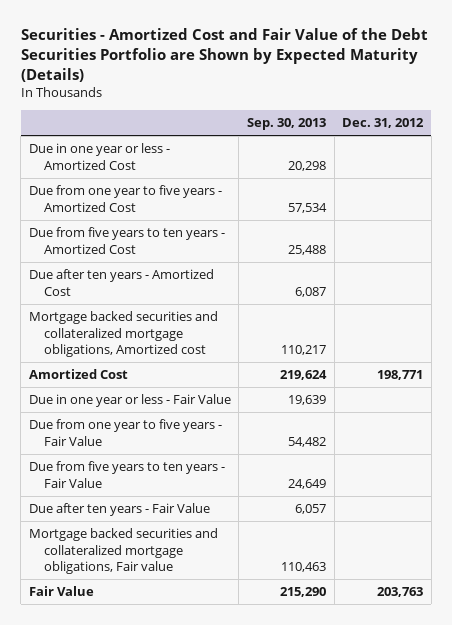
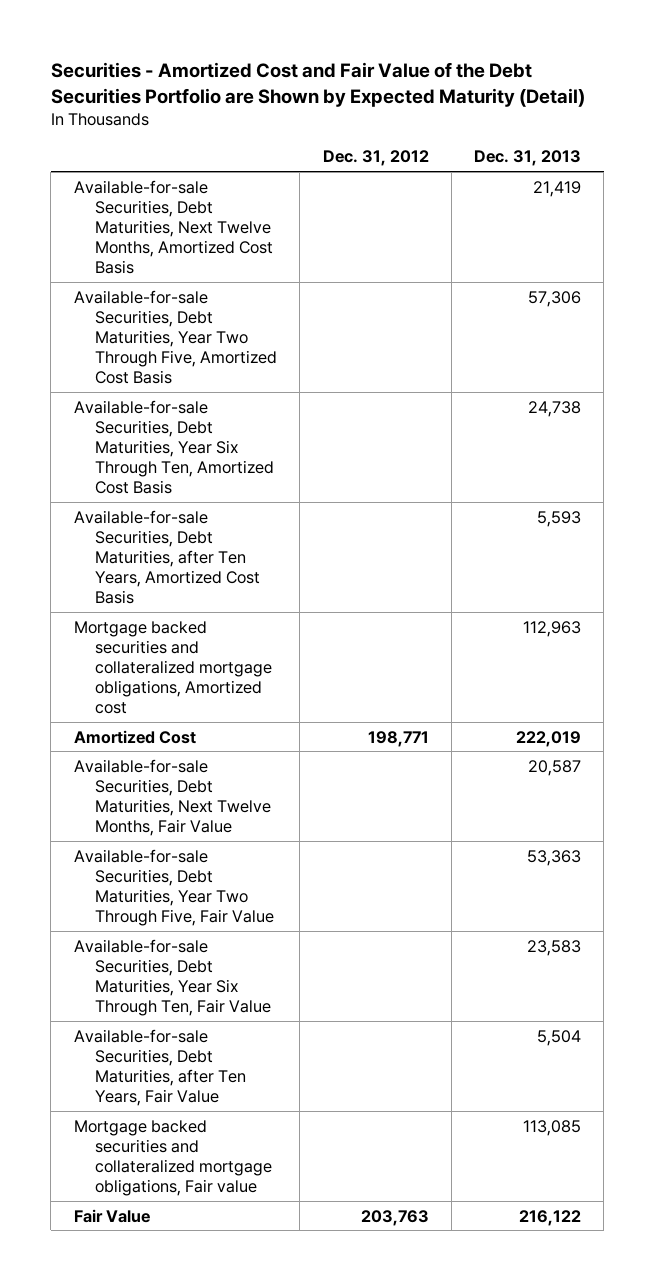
[20,28,428,82] Securities - Amortized Cost and Fair Value of the Debt Securities Portfolio are Shown by Expected Maturity (Details) -> [50,61,585,107] Securities - Amortized Cost and Fair Value of the Debt Securities Portfolio are Shown by Expected Maturity (Detail)
[246,117,326,130] Sep. 30, 2013 -> none
none -> [473,150,581,167] Dec. 31, 2013
[28,143,170,170] Due in one year or less - Amortized Cost -> [73,179,274,275] Available-for-sale Securities, Debt Maturities, Next Twelve Months, Amortized Cost Basis
[28,185,222,212] Due from one year to five years - Amortized Cost -> [73,289,278,385] Available-for-sale Securities, Debt Maturities, Year Two Through Five, Amortized Cost Basis
[28,227,225,254] Due from five years to ten years - Amortized Cost -> [73,399,275,495] Available-for-sale Securities, Debt Maturities, Year Six Through Ten, Amortized Cost Basis
[28,269,214,296] Due after ten years - Amortized Cost -> [73,509,261,605] Available-for-sale Securities, Debt Maturities, after Ten Years, Amortized Cost Basis
[28,394,231,408] Due in one year or less - Fair Value -> [73,758,272,837] Available-for-sale Securities, Debt Maturities, Next Twelve Months, Fair Value
[28,419,222,446] Due from one year to five years - Fair Value -> [73,848,275,927] Available-for-sale Securities, Debt Maturities, Year Two Through Five, Fair Value
[28,461,225,488] Due from five years to ten years - Fair Value -> [73,938,272,1017] Available-for-sale Securities, Debt Maturities, Year Six Through Ten, Fair Value
[28,503,210,517] Due after ten years - Fair Value -> [73,1028,247,1107] Available-for-sale Securities, Debt Maturities, after Ten Years, Fair Value

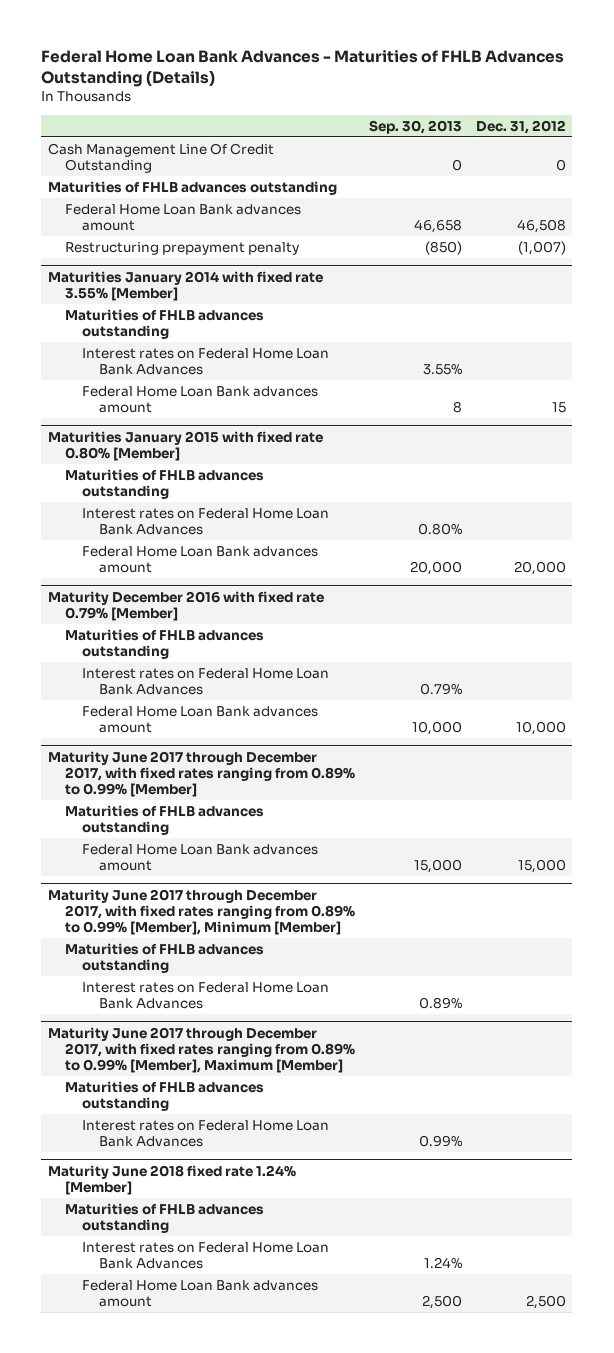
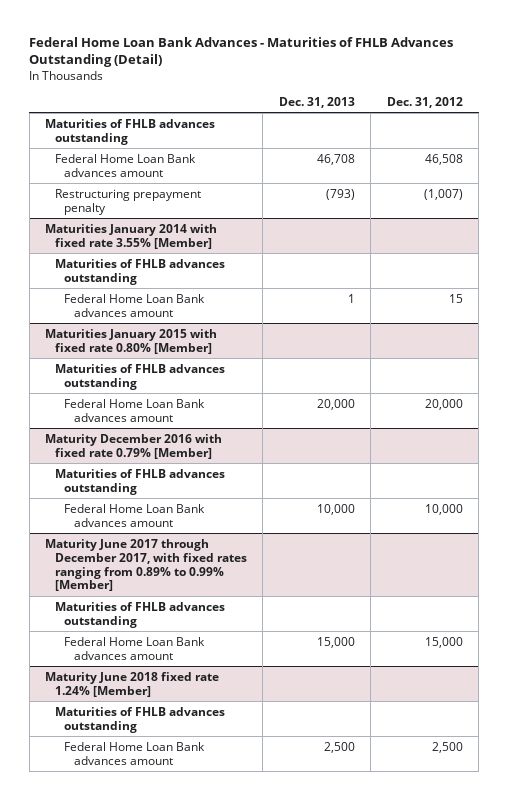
[41,50,565,88] Federal Home Loan Bank Advances - Maturities of FHLB Advances Outstanding (Details) -> [29,36,454,68] Federal Home Loan Bank Advances - Maturities of FHLB Advances Outstanding (Detail)
[368,119,462,134] Sep. 30, 2013 -> none
none -> [278,96,355,108] Dec. 31, 2013
[48,142,275,173] Cash Management Line Of Credit Outstanding -> none
[82,347,330,375] Interest rates on Federal Home Loan Bank Advances -> none
[82,507,330,535] Interest rates on Federal Home Loan Bank Advances -> none
[82,667,330,695] Interest rates on Federal Home Loan Bank Advances -> none
[48,888,356,935] Maturity June 2017 through December 2017, with fixed rates ranging from 0.89% to 0.99% [Member], Minimum [Member] -> none
[65,942,265,973] Maturities of FHLB advances outstanding -> none
[82,981,330,1009] Interest rates on Federal Home Loan Bank Advances -> none
[48,1026,356,1073] Maturity June 2017 through December 2017, with fixed rates ranging from 0.89% to 0.99% [Member], Maximum [Member] -> none
[65,1080,265,1111] Maturities of FHLB advances outstanding -> none
[82,1119,330,1147] Interest rates on Federal Home Loan Bank Advances -> none
[82,1241,330,1269] Interest rates on Federal Home Loan Bank Advances -> none

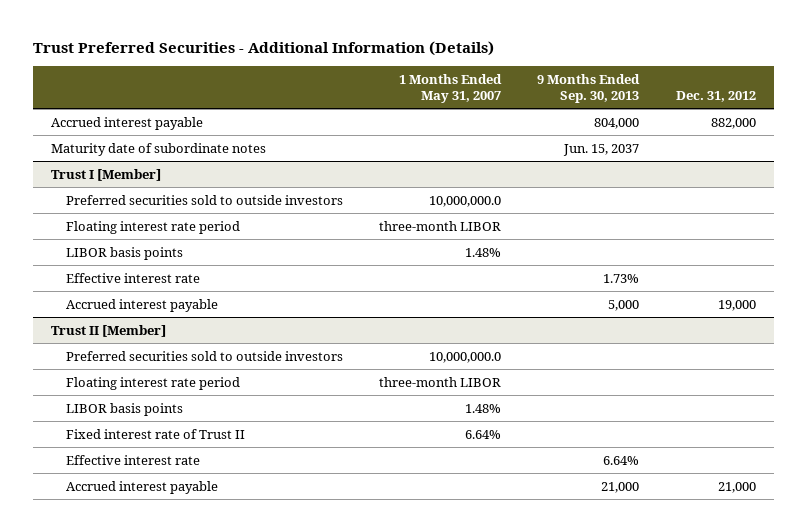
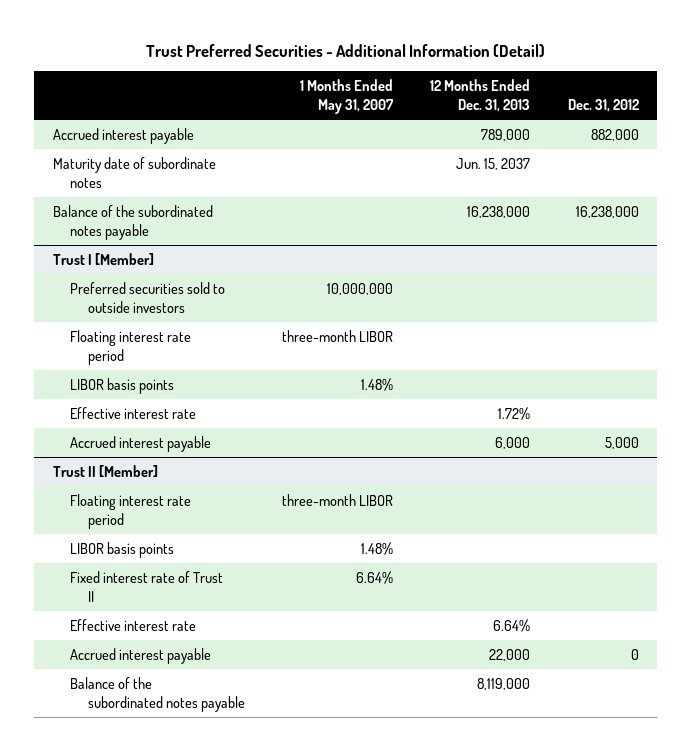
[32,41,494,57] Trust Preferred Securities - Additional Information (Details) -> [145,43,545,57] Trust Preferred Securities - Additional Information (Detail)
[537,73,641,103] 9 Months Ended Sep. 30, 2013 -> none
none -> [430,79,531,113] 12 Months Ended Dec. 31, 2013
none -> [53,204,214,240] Balance of the subordinated notes payable
[429,195,502,207] 10,000,000.0 -> [326,282,393,295] 10,000,000
[717,299,756,311] 19,000 -> [604,436,639,449] 5,000
[66,350,344,361] Preferred securities sold to outside investors -> none
[717,481,756,493] 21,000 -> [630,648,639,660] 0
none -> [70,676,245,712] Balance of the subordinated notes payable

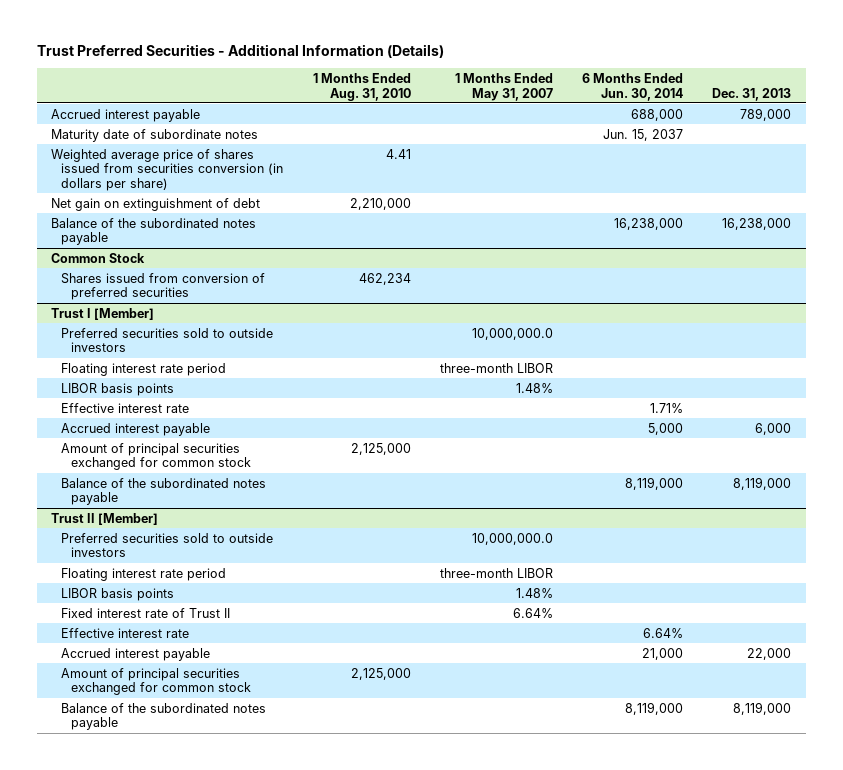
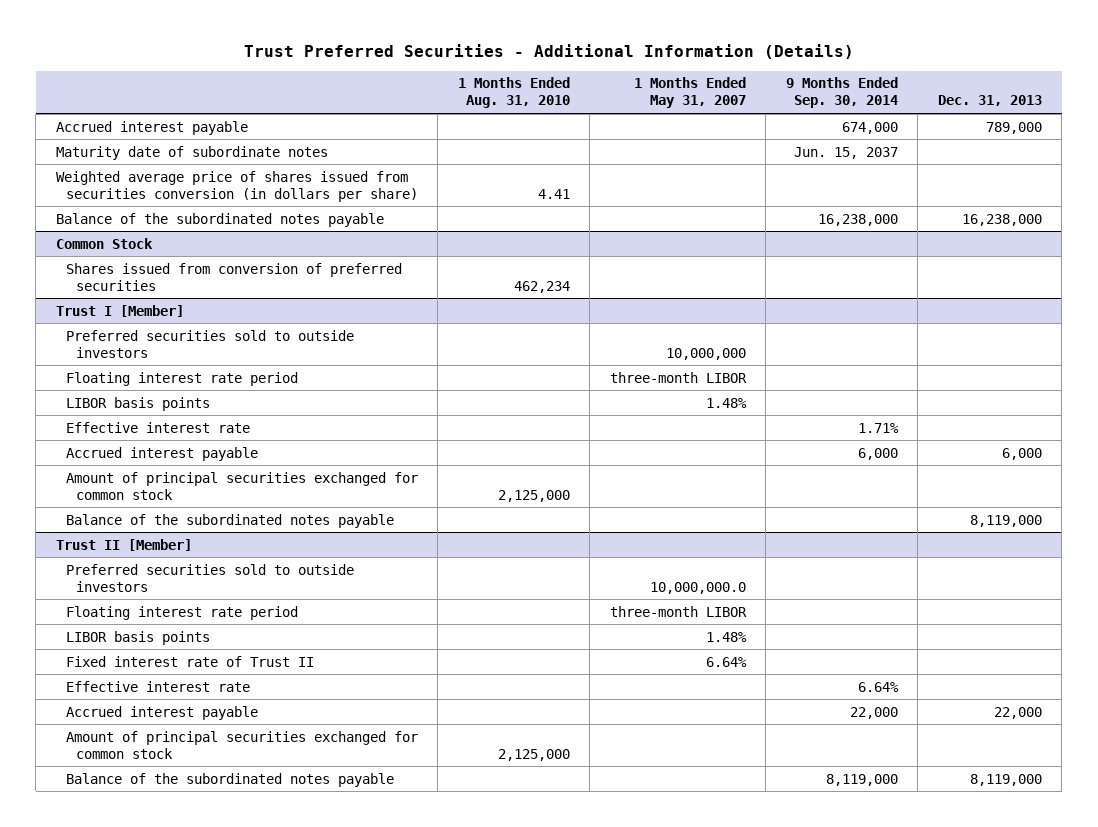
[581,72,683,101] 6 Months Ended Jun. 30, 2014 -> none
none -> [785,77,898,109] 9 Months Ended Sep. 30, 2014
[51,197,261,211] Net gain on extinguishment of debt -> none
[471,327,553,340] 10,000,000.0 -> [665,347,746,360] 10,000,000

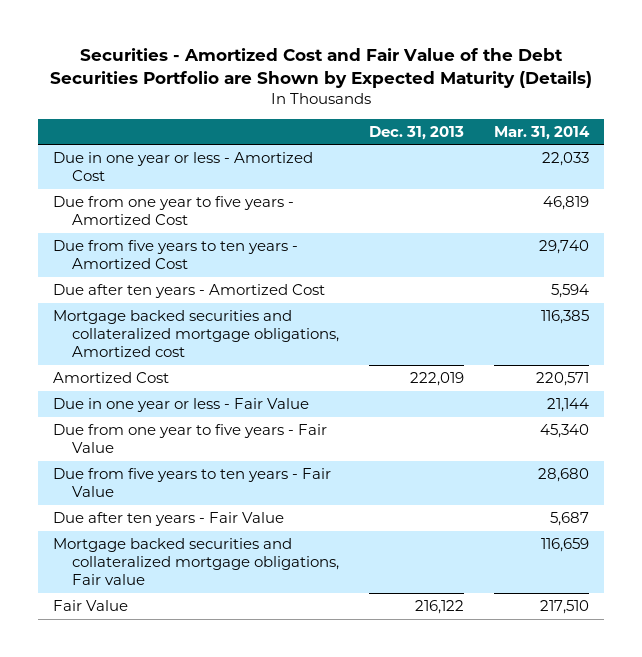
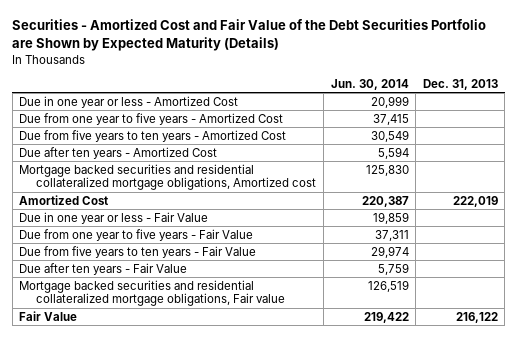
[494,125,591,140] Mar. 31, 2014 -> none
none -> [330,78,409,90] Jun. 30, 2014
[53,309,340,357] Mortgage backed securities and collateralized mortgage obligations, Amortized cost -> [19,163,317,191] Mortgage backed securities and residential collateralized mortgage obligations, Amortized cost
[53,537,340,585] Mortgage backed securities and collateralized mortgage obligations, Fair value -> [19,279,286,307] Mortgage backed securities and residential collateralized mortgage obligations, Fair value

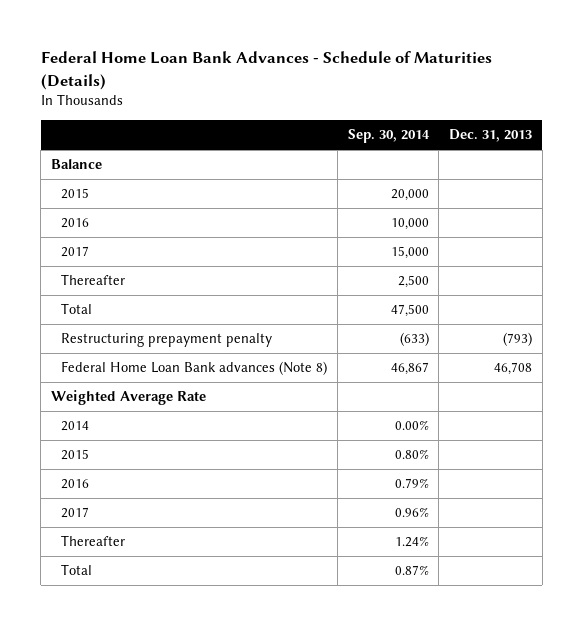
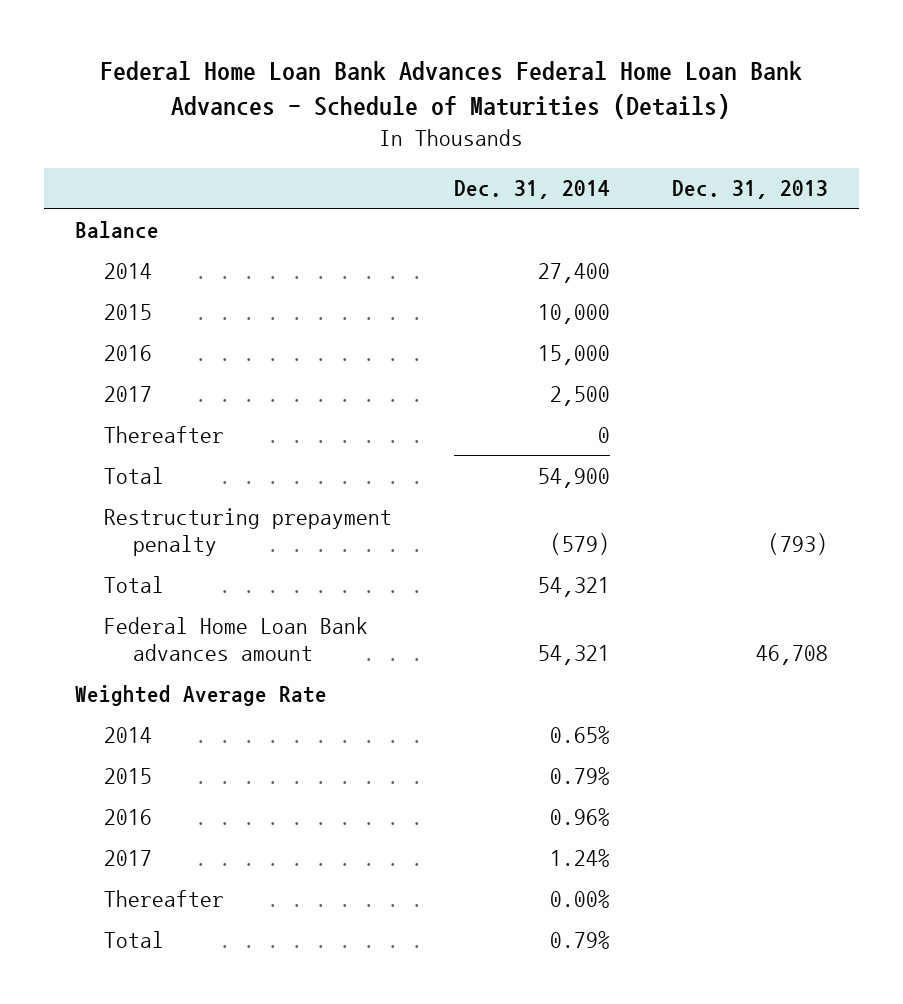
[40,51,492,90] Federal Home Loan Bank Advances - Schedule of Maturities (Details) -> [100,61,803,120] Federal Home Loan Bank Advances Federal Home Loan Bank Advances - Schedule of Maturities (Details)
[347,129,430,144] Sep. 30, 2014 -> none
none -> [453,180,610,200] Dec. 31, 2014
none -> [104,262,153,279] 2014
none -> [104,575,165,593] Total
[61,361,328,376] Federal Home Loan Bank advances (Note 8) -> [104,616,369,662] Federal Home Loan Bank advances amount

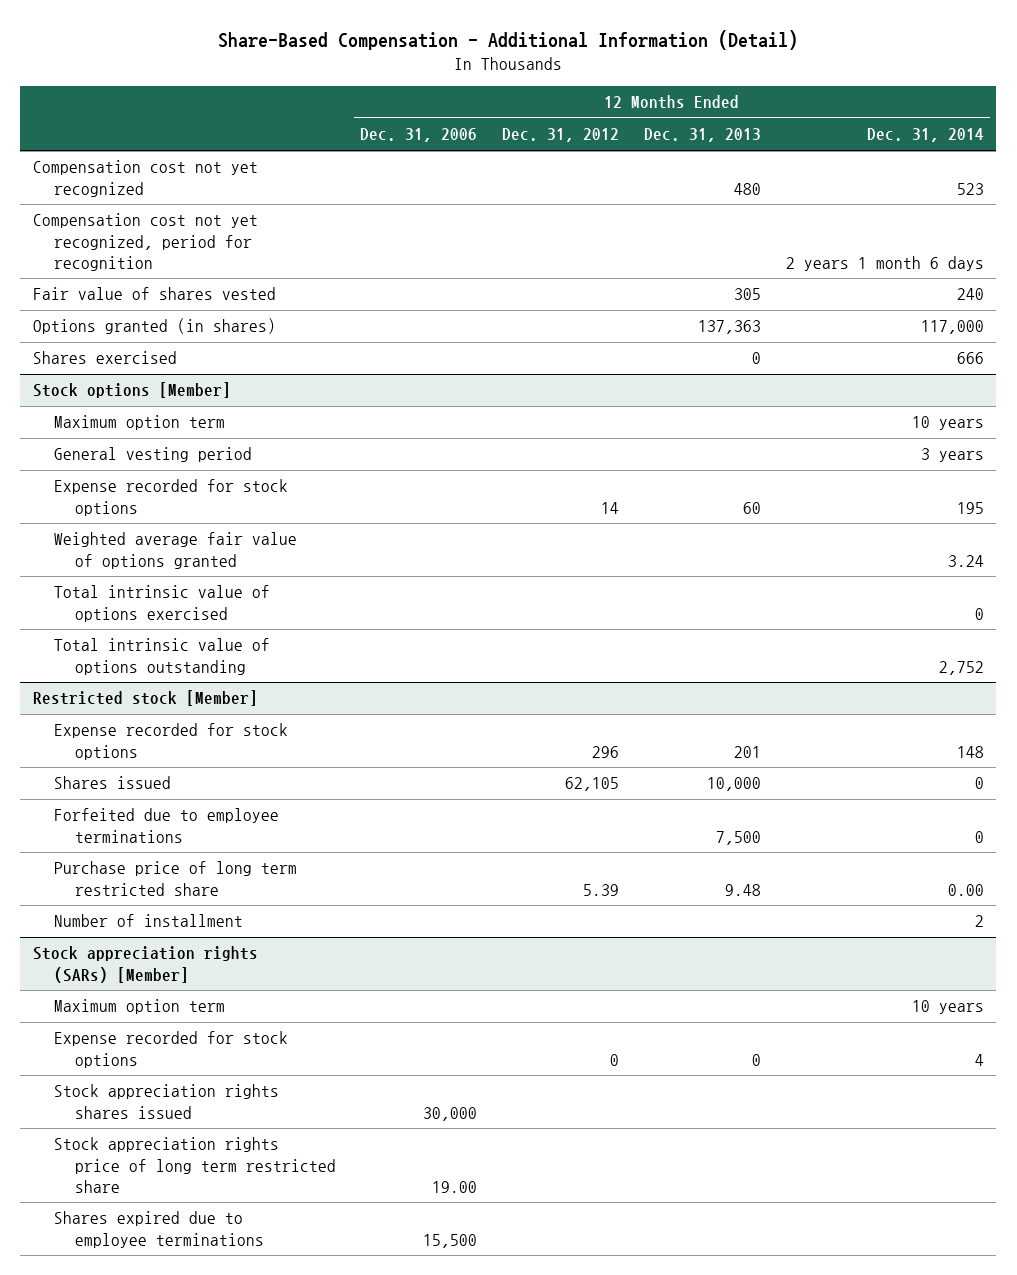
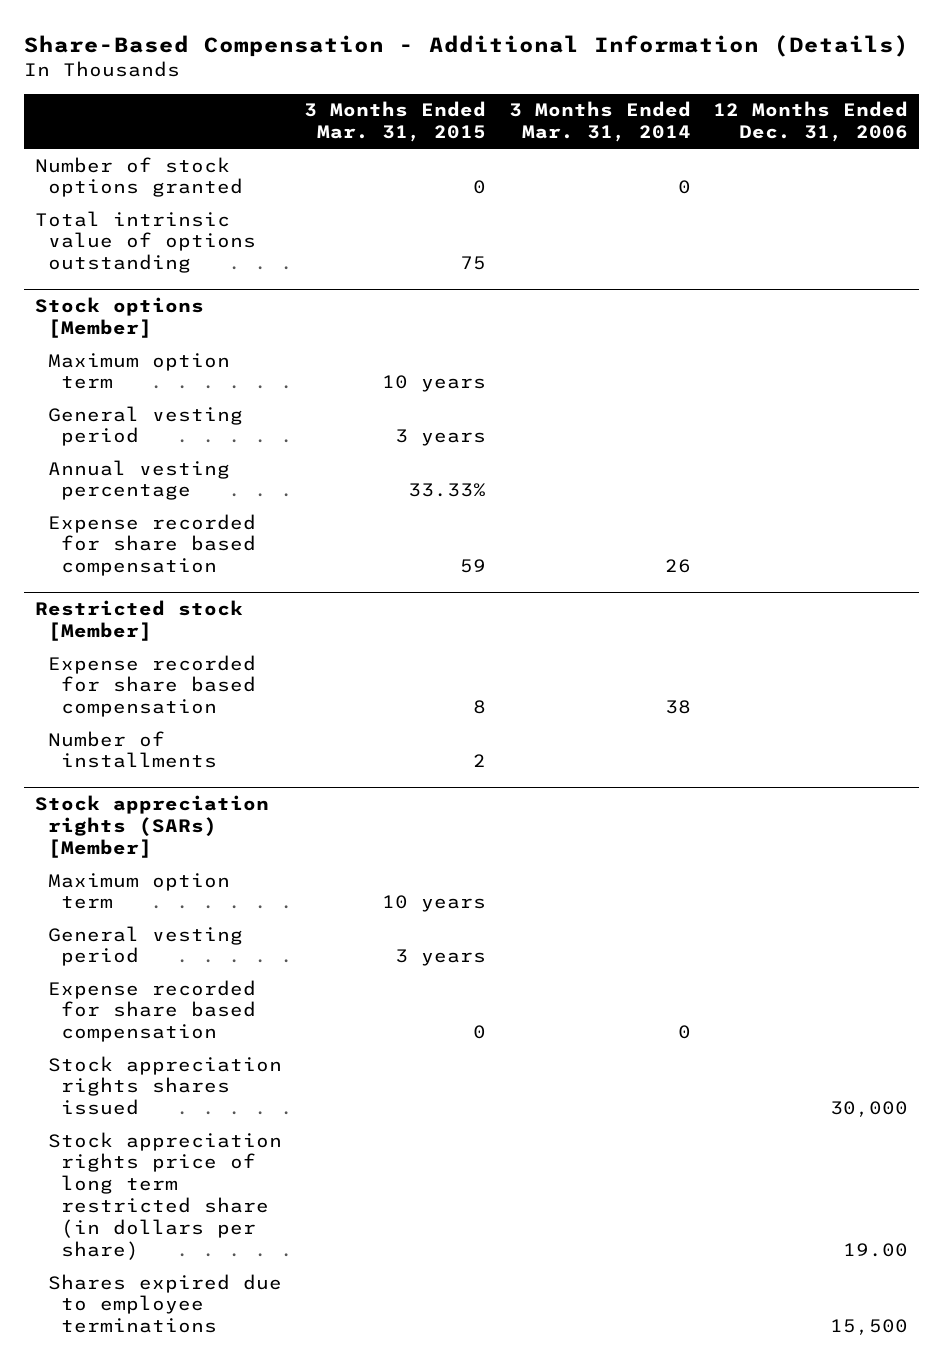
[218,30,799,51] Share-Based Compensation - Additional Information (Detail) -> [23,34,909,57] Share-Based Compensation - Additional Information (Details)
[502,128,620,143] Dec. 31, 2012 -> none
[644,128,762,143] Dec. 31, 2013 -> none
[867,128,985,143] Dec. 31, 2014 -> none
none -> [304,101,487,143] 3 Months Ended Mar. 31, 2015
none -> [508,101,691,143] 3 Months Ended Mar. 31, 2014
[32,160,258,197] Compensation cost not yet recognized -> none
[32,213,258,271] Compensation cost not yet recognized, period for recognition -> none
[32,287,276,301] Fair value of shares vested -> none
[32,351,177,365] Shares exercised -> none
[32,318,276,335] Options granted (in shares) -> [34,156,243,198] Number of stock options granted
none -> [34,210,256,274] Total intrinsic value of options outstanding
[53,532,297,569] Weighted average fair value of options granted -> none
[53,585,270,622] Total intrinsic value of options exercised -> none
[53,638,270,675] Total intrinsic value of options outstanding -> none
none -> [47,459,230,501] Annual vesting percentage
[53,479,288,516] Expense recorded for stock options -> [47,513,256,577] Expense recorded for share based compensation
[53,776,171,790] Shares issued -> none
[53,808,279,843] Forfeited due to employee terminations -> none
[53,861,297,896] Purchase price of long term restricted share -> none
[53,723,288,760] Expense recorded for stock options -> [47,654,256,718] Expense recorded for share based compensation
[53,914,243,928] Number of installment -> [47,730,217,769] Number of installments
none -> [47,925,243,967] General vesting period
[53,1031,288,1068] Expense recorded for stock options -> [47,979,256,1043] Expense recorded for share based compensation
[53,1137,336,1193] Stock appreciation rights price of long term restricted share -> [47,1131,282,1261] Stock appreciation rights price of long term restricted share (in dollars per share)

